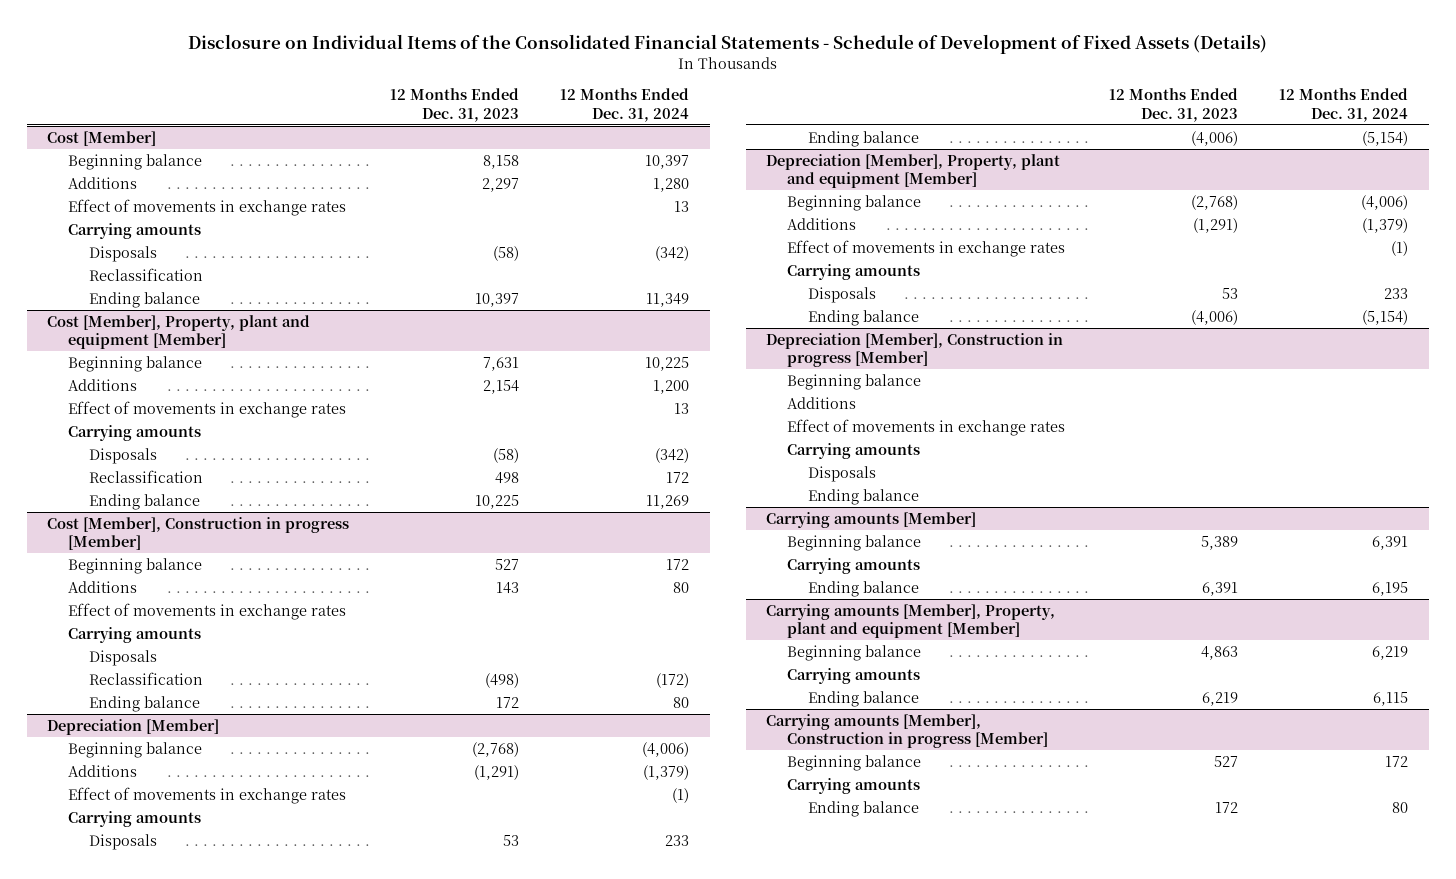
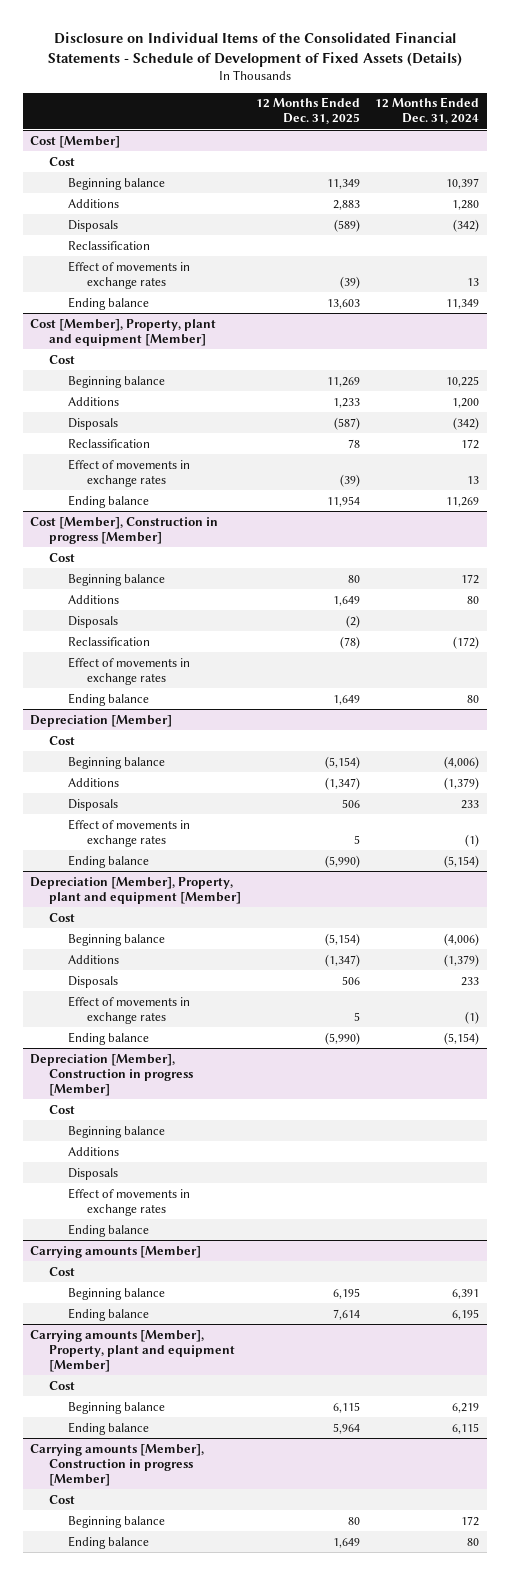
[390,88,520,123] 12 Months Ended Dec. 31, 2023 -> none
none -> [256,97,361,125] 12 Months Ended Dec. 31, 2025
none -> [49,156,76,166] Cost
[68,222,202,239] Carrying amounts -> none
[68,198,347,216] Effect of movements in exchange rates -> [68,260,191,289] Effect of movements in exchange rates
none -> [49,354,76,364] Cost
[68,424,202,441] Carrying amounts -> none
[68,400,347,418] Effect of movements in exchange rates -> [68,458,191,487] Effect of movements in exchange rates
none -> [49,552,76,562] Cost
[68,626,202,643] Carrying amounts -> none
[68,602,347,620] Effect of movements in exchange rates -> [68,656,191,685] Effect of movements in exchange rates
none -> [49,735,76,745] Cost
[68,810,202,827] Carrying amounts -> none
[68,786,347,804] Effect of movements in exchange rates -> [68,818,191,847] Effect of movements in exchange rates
none -> [49,912,76,922] Cost
[787,263,921,280] Carrying amounts -> none
[787,239,1066,257] Effect of movements in exchange rates -> [68,995,191,1024] Effect of movements in exchange rates
none -> [49,1104,76,1114] Cost
[787,442,921,459] Carrying amounts -> none
[787,418,1066,436] Effect of movements in exchange rates -> [68,1187,191,1216] Effect of movements in exchange rates
none -> [49,1266,76,1276] Cost
[787,557,921,574] Carrying amounts -> none
none -> [49,1380,76,1390] Cost
[787,667,921,684] Carrying amounts -> none
none -> [49,1494,76,1504] Cost
[787,777,921,794] Carrying amounts -> none

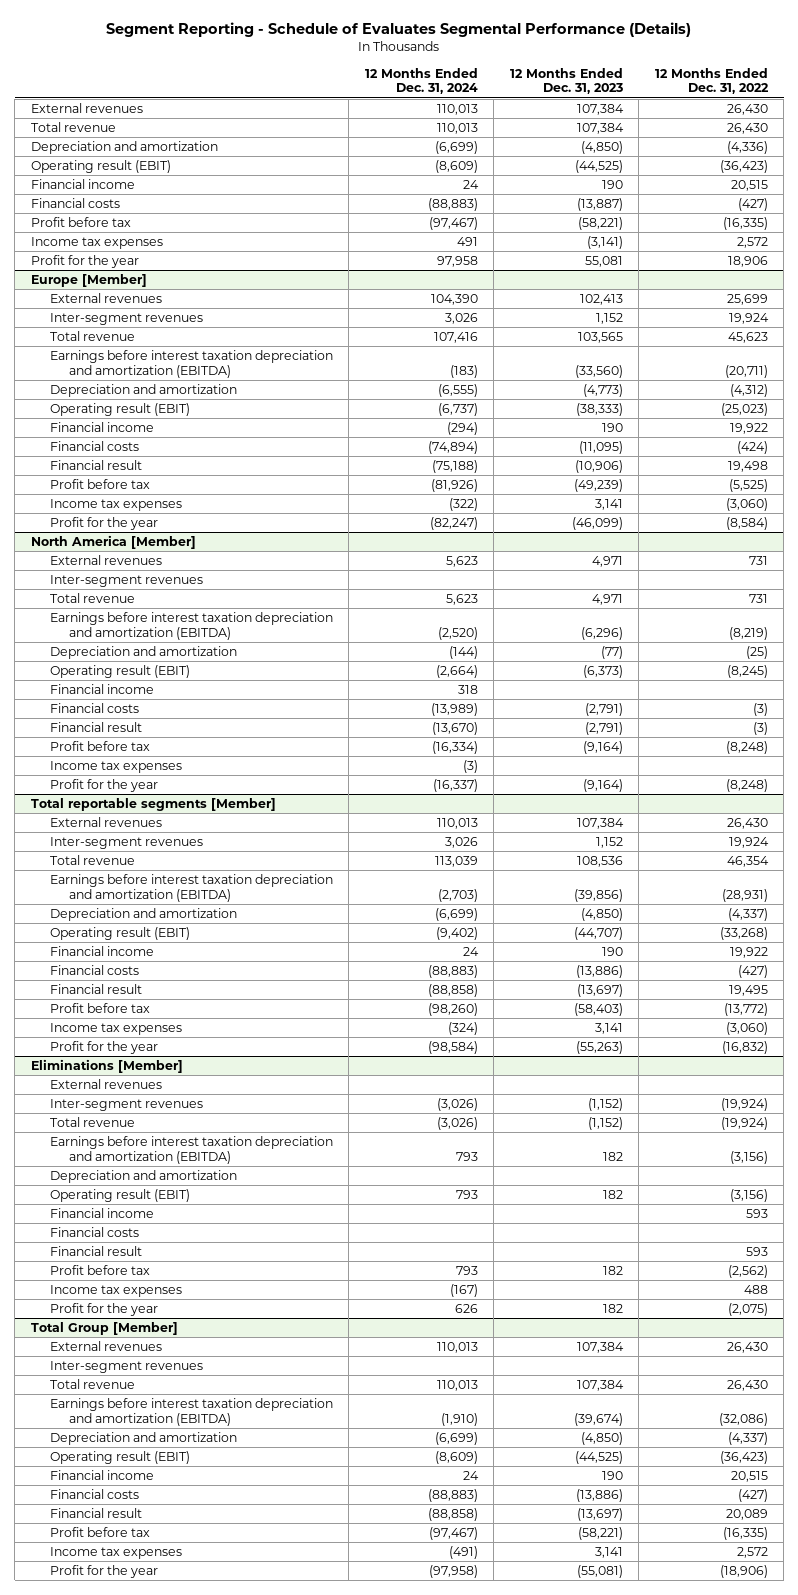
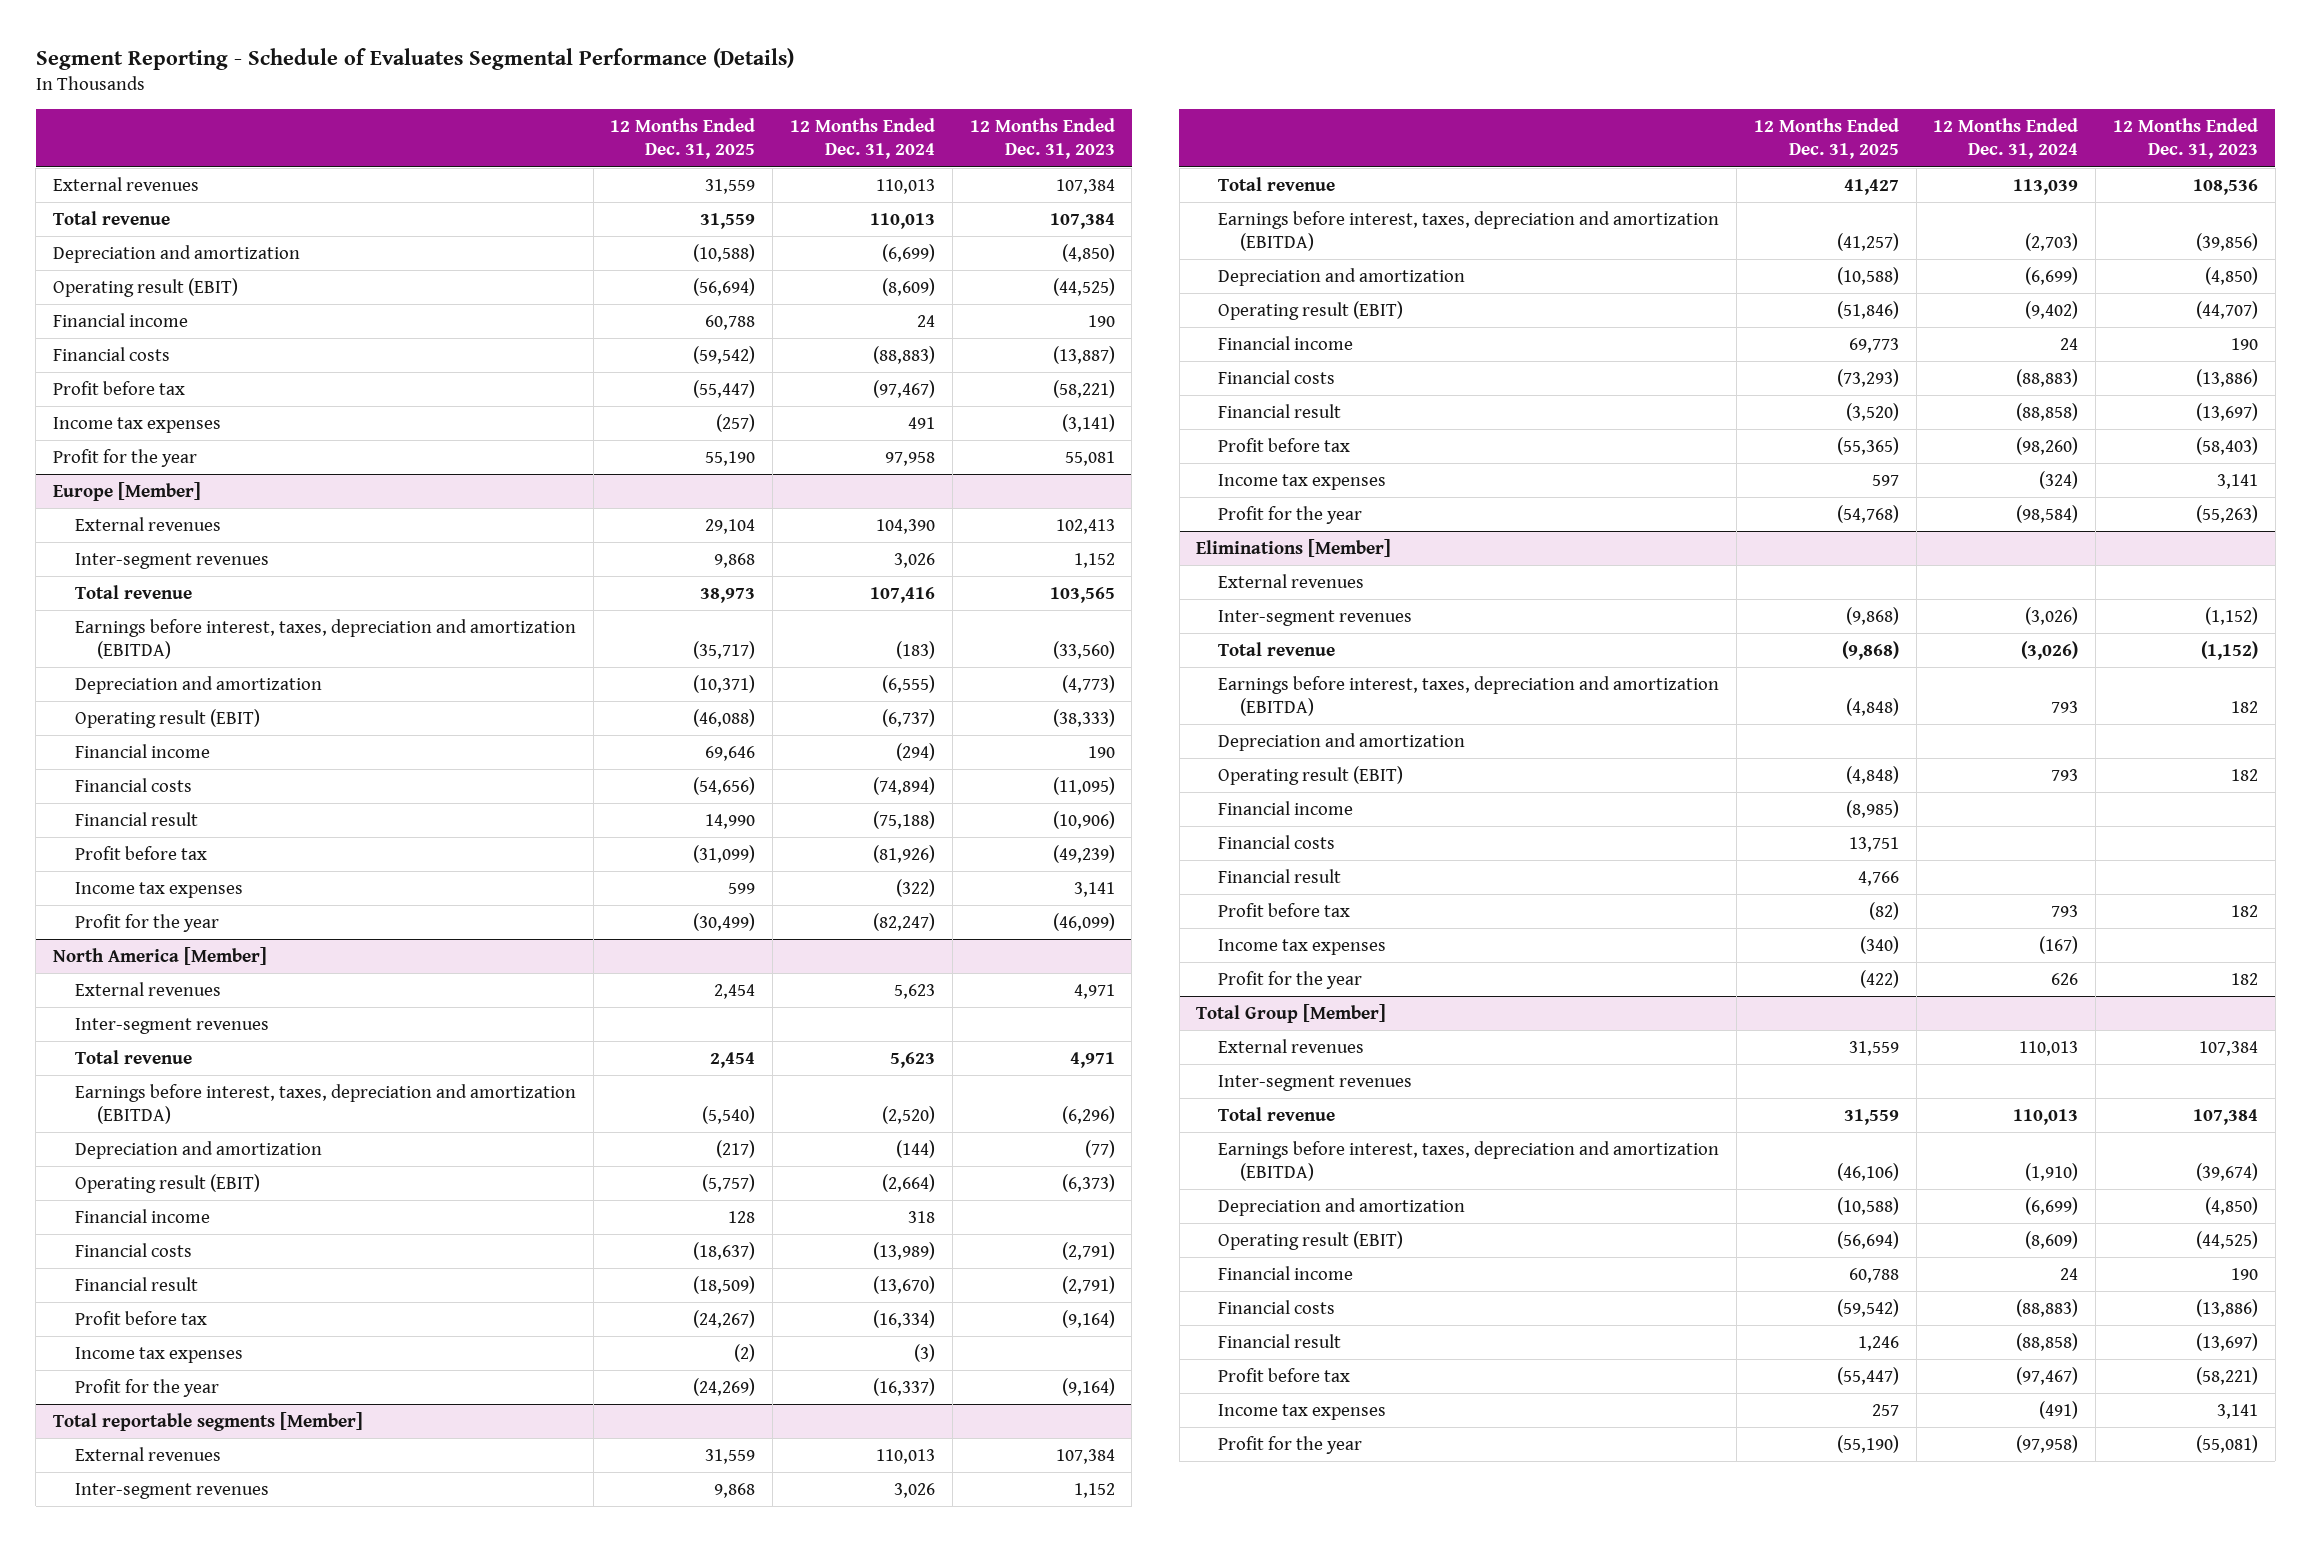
[654,67,769,95] 12 Months Ended Dec. 31, 2022 -> none
none -> [610,118,756,160] 12 Months Ended Dec. 31, 2025
[49,350,333,378] Earnings before interest taxation depreciation and amortization (EBITDA) -> [74,618,576,660] Earnings before interest, taxes, depreciation and amortization (EBITDA)
[49,612,333,640] Earnings before interest taxation depreciation and amortization (EBITDA) -> [74,1083,576,1125] Earnings before interest, taxes, depreciation and amortization (EBITDA)
[49,874,333,902] Earnings before interest taxation depreciation and amortization (EBITDA) -> [1218,210,1720,252] Earnings before interest, taxes, depreciation and amortization (EBITDA)
[49,1136,333,1164] Earnings before interest taxation depreciation and amortization (EBITDA) -> [1218,675,1720,717] Earnings before interest, taxes, depreciation and amortization (EBITDA)
[49,1398,333,1426] Earnings before interest taxation depreciation and amortization (EBITDA) -> [1218,1140,1720,1182] Earnings before interest, taxes, depreciation and amortization (EBITDA)

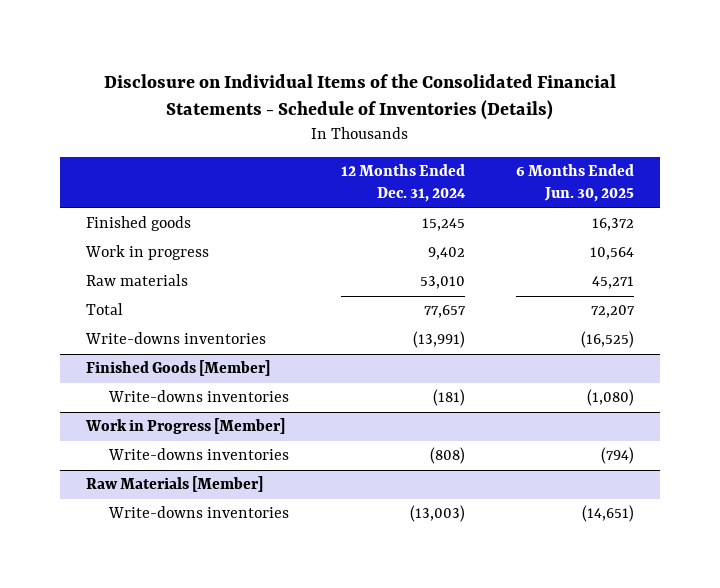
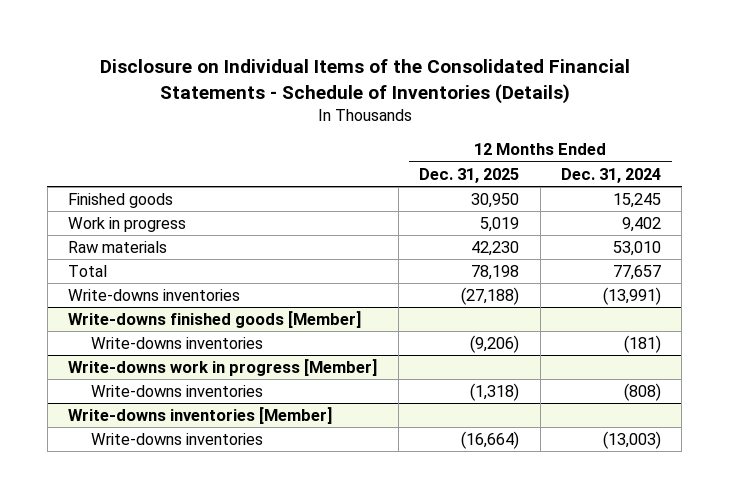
[516,164,635,203] 6 Months Ended Jun. 30, 2025 -> none
none -> [419,167,520,183] Dec. 31, 2025
[85,360,270,377] Finished Goods [Member] -> [68,310,362,328] Write-downs finished goods [Member]
[84,418,285,435] Work in Progress [Member] -> [68,358,378,376] Write-downs work in progress [Member]
[85,476,263,493] Raw Materials [Member] -> [68,406,333,424] Write-downs inventories [Member]

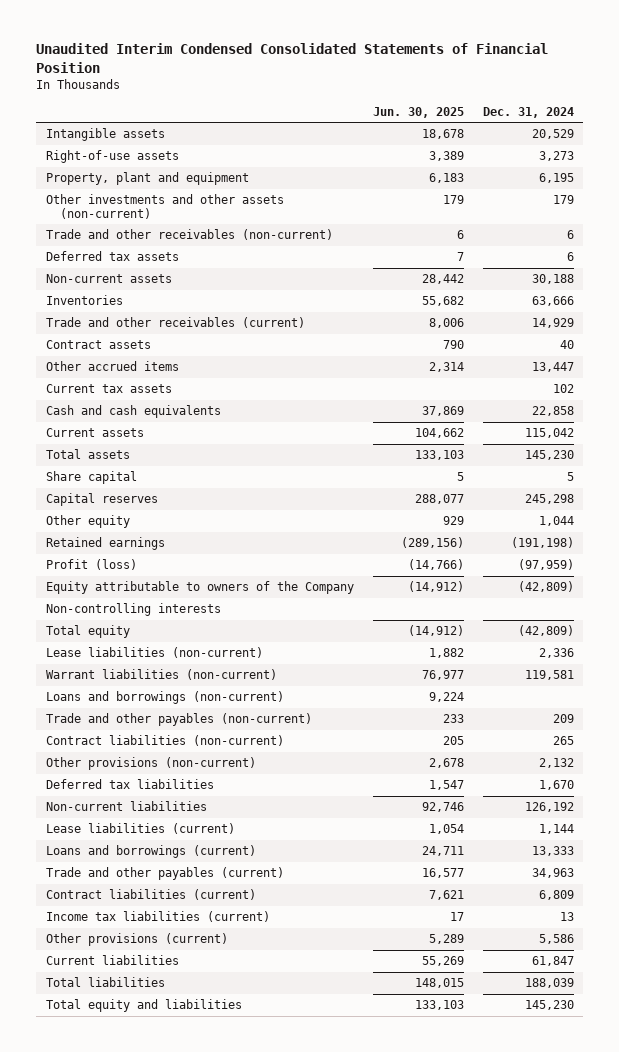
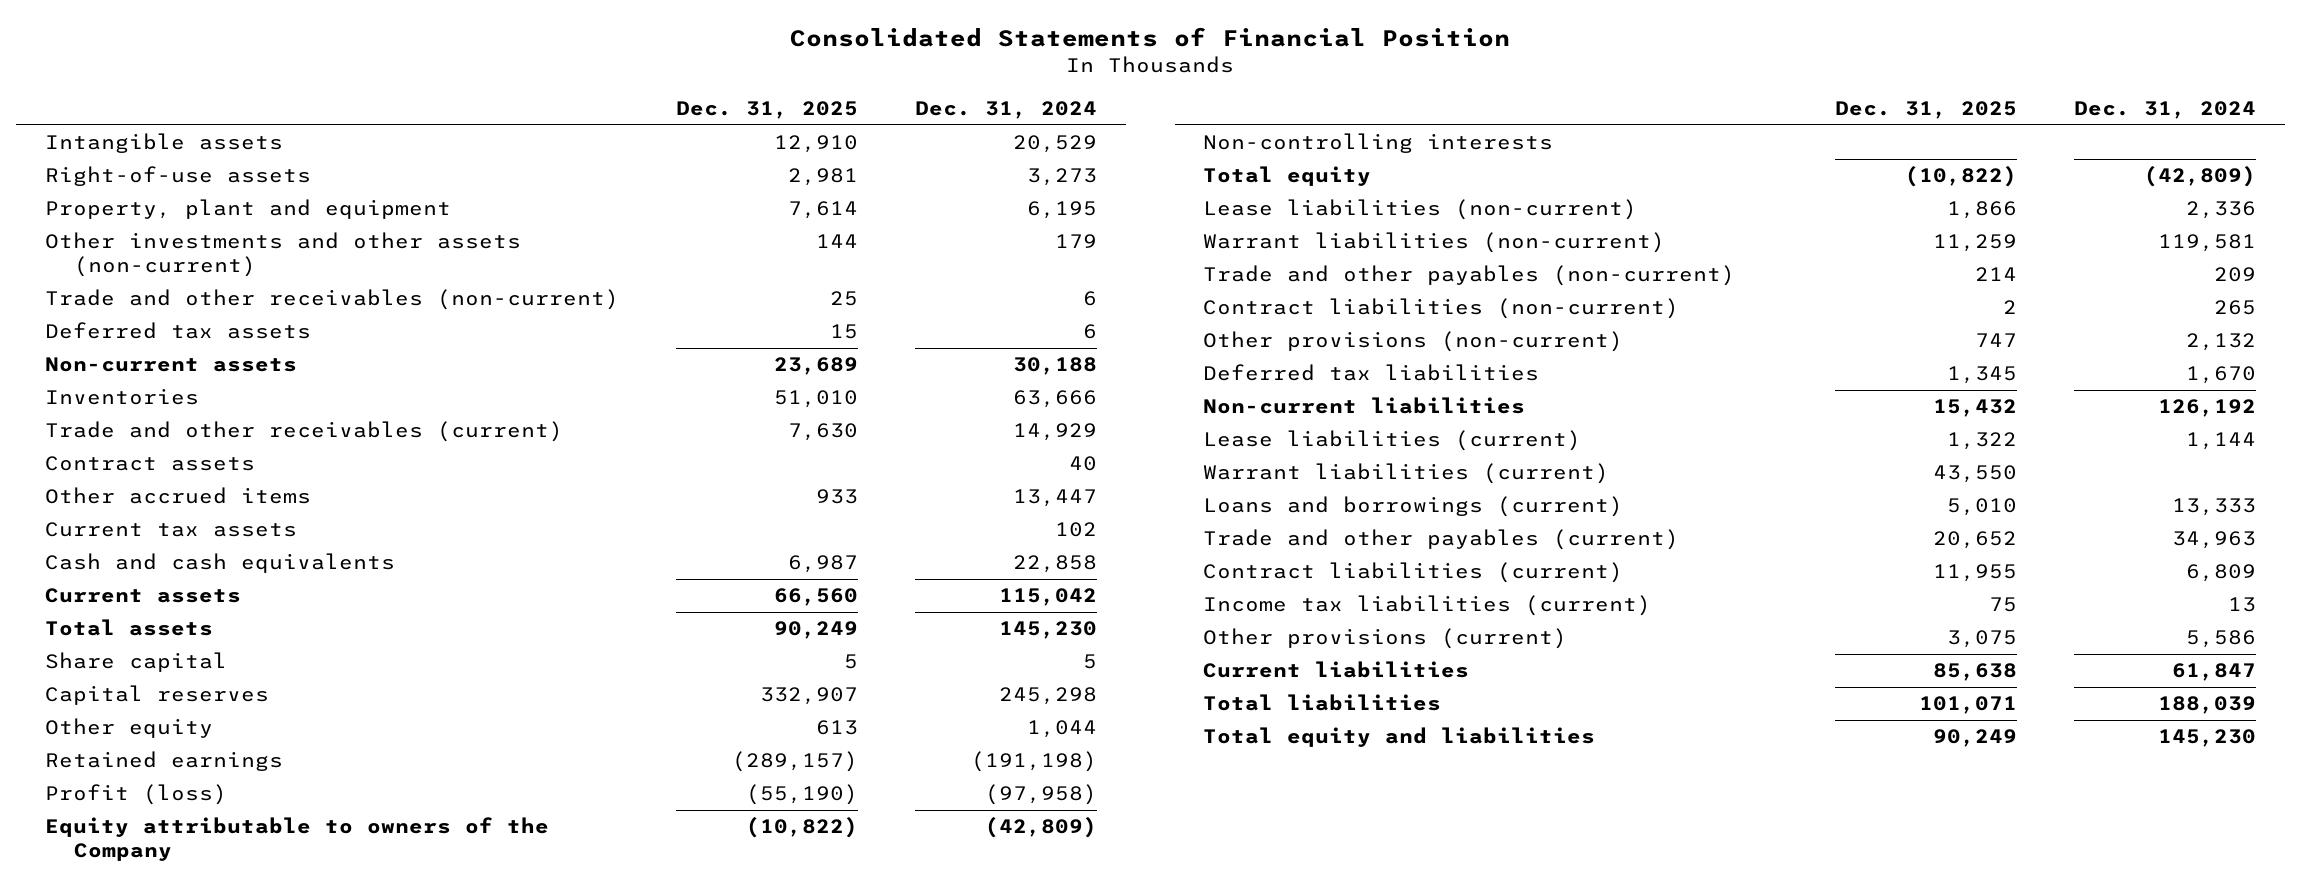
[35,43,548,73] Unaudited Interim Condensed Consolidated Statements of Financial Position -> [790,27,1511,48] Consolidated Statements of Financial Position
[372,106,464,118] Jun. 30, 2025 -> none
none -> [675,101,858,120] Dec. 31, 2025
[517,559,574,571] (97,959) -> [985,784,1098,806] (97,958)
[45,691,284,705] Loans and borrowings (non-current) -> none
none -> [1203,463,1610,485] Warrant liabilities (current)

